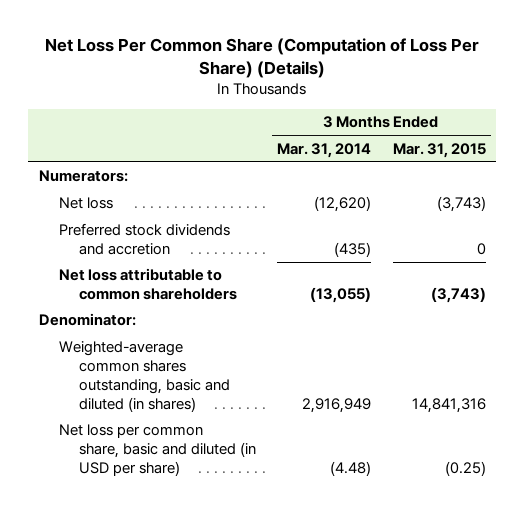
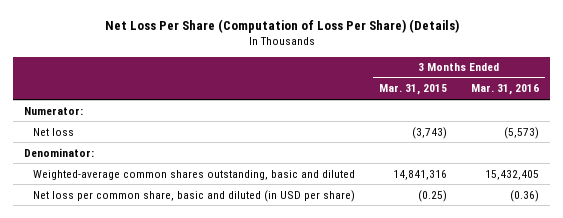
[45,38,480,78] Net Loss Per Common Share (Computation of Loss Per Share) (Details) -> [104,19,459,34] Net Loss Per Share (Computation of Loss Per Share) (Details)
[277,142,372,158] Mar. 31, 2014 -> none
none -> [470,84,539,96] Mar. 31, 2016
[38,170,128,183] Numerators: -> [24,106,84,115] Numerator:
[58,223,230,256] Preferred stock dividends and accretion -> none
[58,268,237,301] Net loss attributable to common shareholders -> none
[58,341,230,413] Weighted-average common shares outstanding, basic and diluted (in shares) -> [32,169,355,180] Weighted-average common shares outstanding, basic and diluted

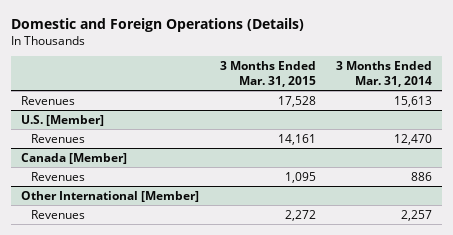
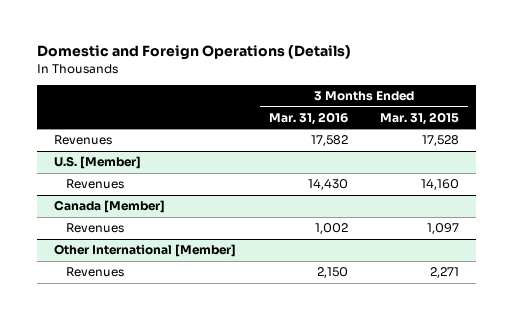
[335,60,432,87] 3 Months Ended Mar. 31, 2014 -> none
none -> [268,111,348,125] Mar. 31, 2016
[277,133,316,145] 14,161 -> [421,179,460,191] 14,160
[284,171,316,183] 1,095 -> [427,223,460,235] 1,097
[284,209,316,221] 2,272 -> [430,267,460,279] 2,271

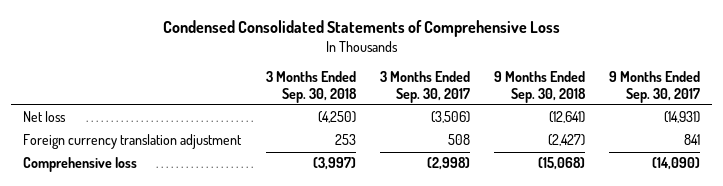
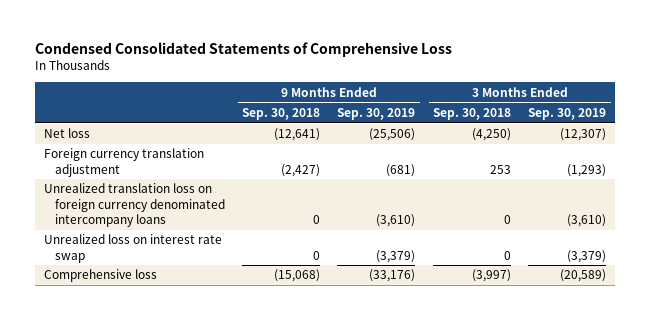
[379,70,470,103] 3 Months Ended Sep. 30, 2017 -> none
[609,70,701,103] 9 Months Ended Sep. 30, 2017 -> none
none -> [337,107,416,120] Sep. 30, 2019
none -> [528,107,607,120] Sep. 30, 2019
none -> [43,183,225,227] Unrealized translation loss on foreign currency denominated intercompany loans
none -> [43,234,222,263] Unrealized loss on interest rate swap

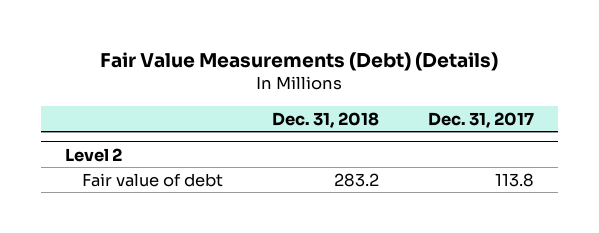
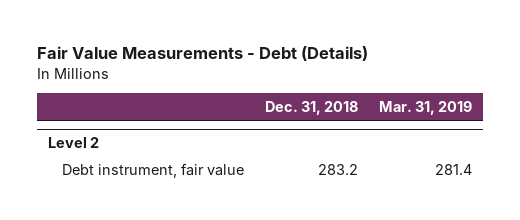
[100,51,499,71] Fair Value Measurements (Debt) (Details) -> [36,46,368,62] Fair Value Measurements - Debt (Details)
[427,111,534,128] Dec. 31, 2017 -> none
none -> [379,100,473,115] Mar. 31, 2019
[81,172,223,187] Fair value of debt -> [61,162,244,178] Debt instrument, fair value

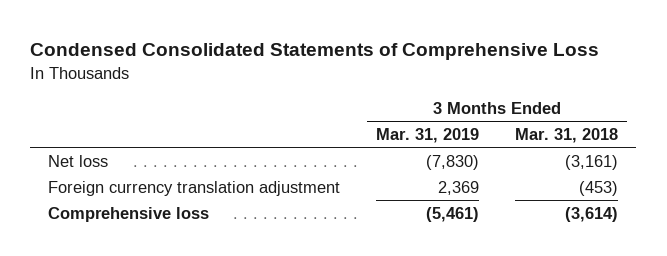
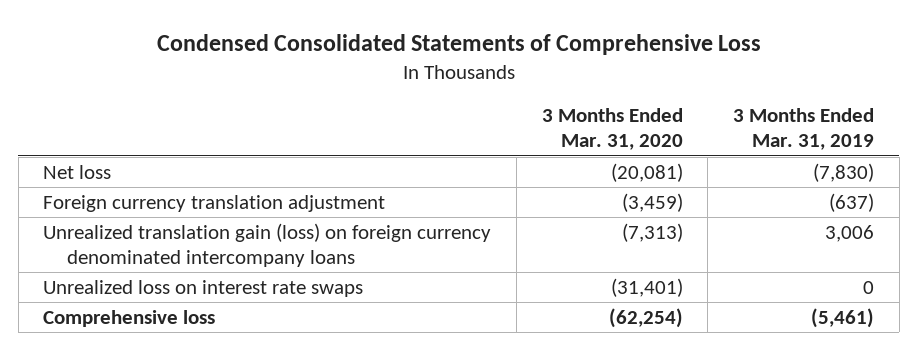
[515,128,619,144] Mar. 31, 2018 -> none
none -> [541,108,683,151] 3 Months Ended Mar. 31, 2020
[438,180,480,195] 2,369 -> [829,192,875,212] (637)
none -> [43,222,492,268] Unrealized translation gain (loss) on foreign currency denominated intercompany loans
none -> [43,279,364,297] Unrealized loss on interest rate swaps

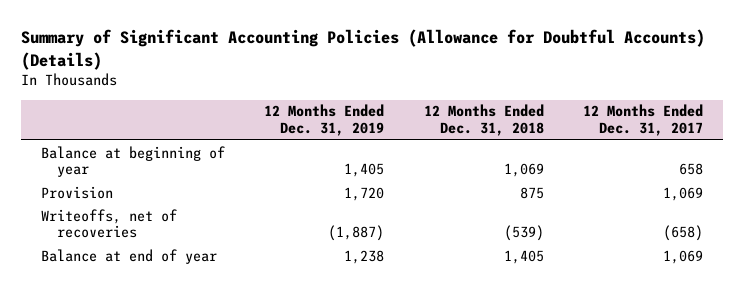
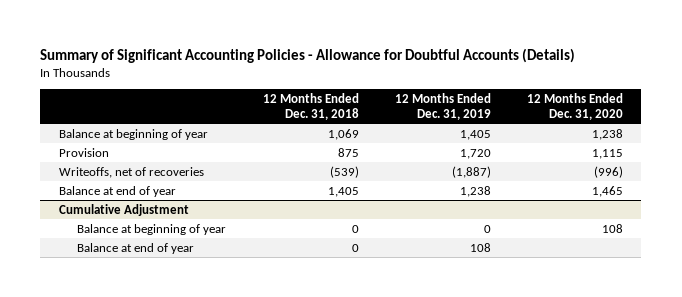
[20,29,705,70] Summary of Significant Accounting Policies (Allowance for Doubtful Accounts) (Details) -> [40,47,576,63] Summary of Significant Accounting Policies - Allowance for Doubtful Accounts (Details)
[583,104,704,137] 12 Months Ended Dec. 31, 2017 -> none
none -> [527,93,624,120] 12 Months Ended Dec. 31, 2020
none -> [58,203,189,216] Cumulative Adjustment
none -> [77,223,227,235] Balance at beginning of year
none -> [77,242,195,254] Balance at end of year

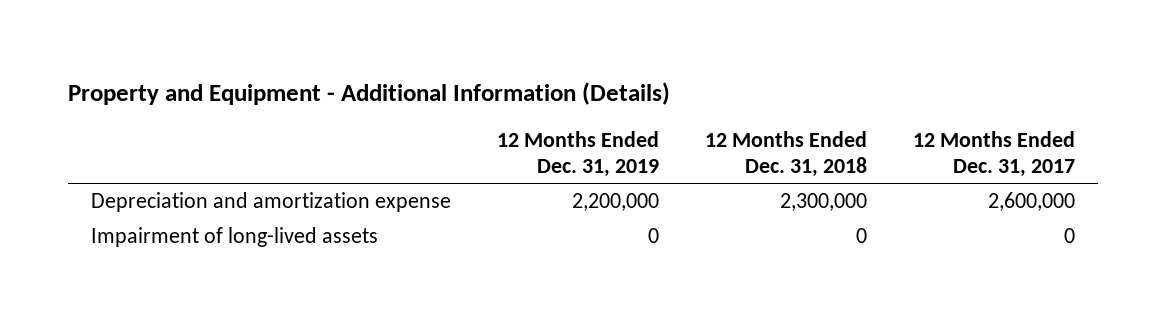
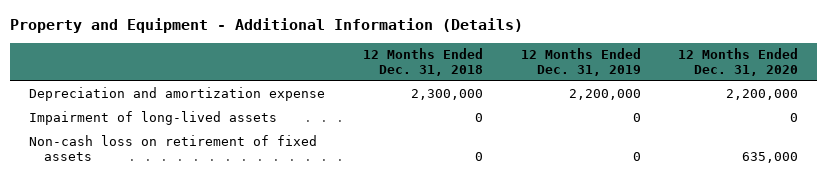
[912,130,1075,177] 12 Months Ended Dec. 31, 2017 -> none
none -> [678,48,799,76] 12 Months Ended Dec. 31, 2020
none -> [29,135,318,162] Non-cash loss on retirement of fixed assets

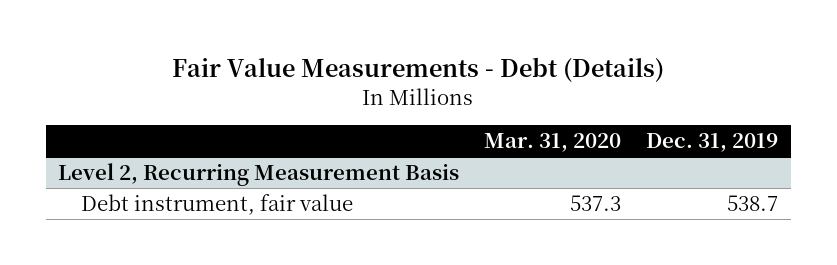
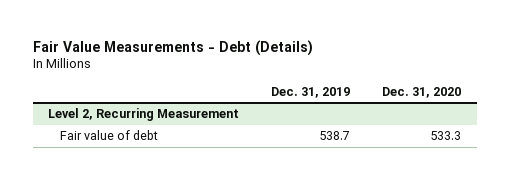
[484,133,622,153] Mar. 31, 2020 -> none
none -> [382,86,462,98] Dec. 31, 2020
[58,162,460,186] Level 2, Recurring Measurement Basis -> [48,108,240,122] Level 2, Recurring Measurement
[80,193,353,215] Debt instrument, fair value -> [60,130,159,141] Fair value of debt

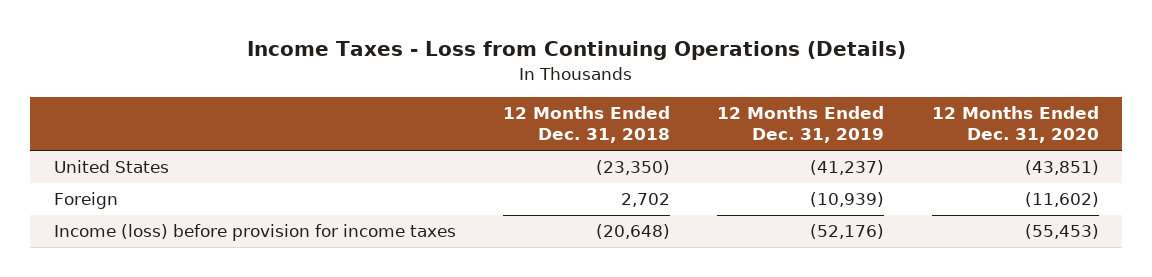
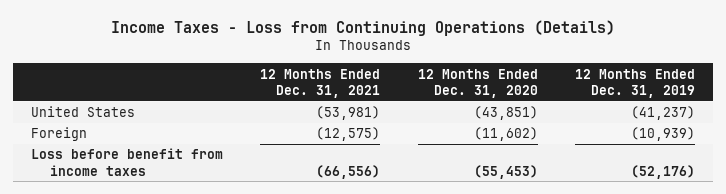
[502,106,670,144] 12 Months Ended Dec. 31, 2018 -> none
none -> [260,68,381,99] 12 Months Ended Dec. 31, 2021
[53,224,456,242] Income (loss) before provision for income taxes -> [31,148,224,176] Loss before benefit from income taxes

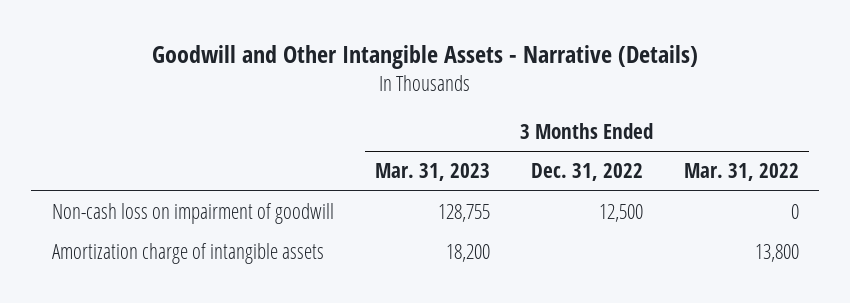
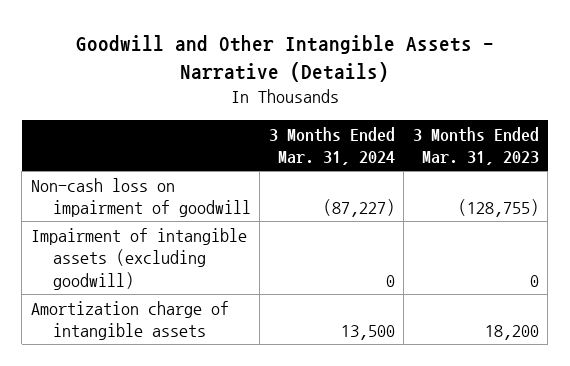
[530,163,643,182] Dec. 31, 2022 -> none
[683,163,799,182] Mar. 31, 2022 -> none
none -> [268,126,395,166] 3 Months Ended Mar. 31, 2024
[437,204,490,223] 128,755 -> [457,199,539,218] (128,755)
none -> [30,227,247,291] Impairment of intangible assets (excluding goodwill)

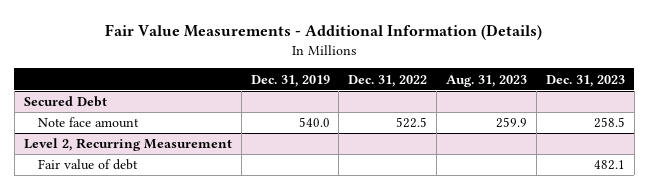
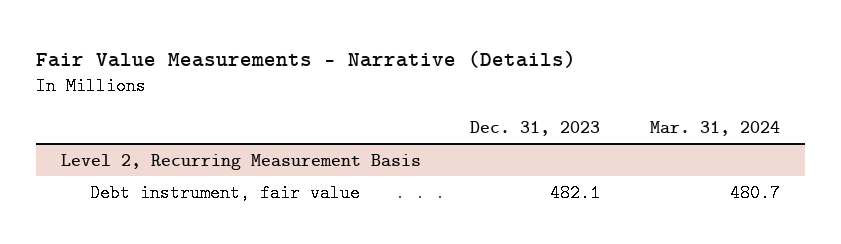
[105,23,543,40] Fair Value Measurements - Additional Information (Details) -> [35,49,576,68] Fair Value Measurements - Narrative (Details)
[250,74,330,87] Dec. 31, 2019 -> none
[348,74,428,87] Dec. 31, 2022 -> none
[446,74,528,87] Aug. 31, 2023 -> none
none -> [650,120,781,136] Mar. 31, 2024
[23,96,107,108] Secured Debt -> none
[38,117,140,129] Note face amount -> none
[23,138,232,152] Level 2, Recurring Measurement -> [60,154,421,171] Level 2, Recurring Measurement Basis
[38,159,139,171] Fair value of debt -> [89,184,360,203] Debt instrument, fair value

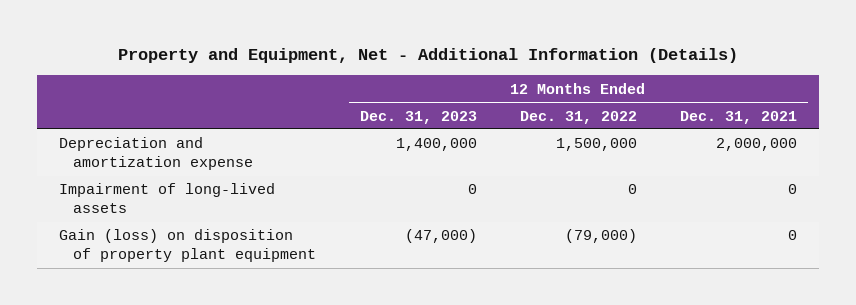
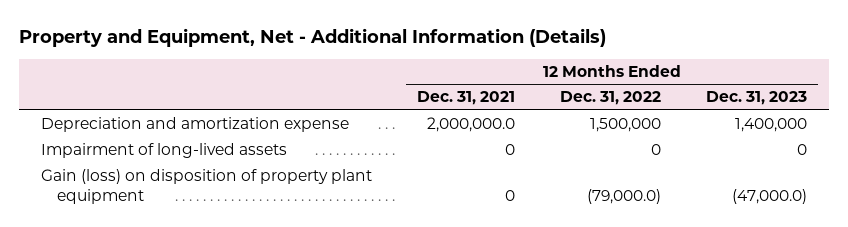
[716,138,798,152] 2,000,000 -> [427,117,516,133] 2,000,000.0
[404,229,477,244] (47,000) -> [731,188,807,204] (47,000.0)
[564,229,637,244] (79,000) -> [587,188,662,204] (79,000.0)

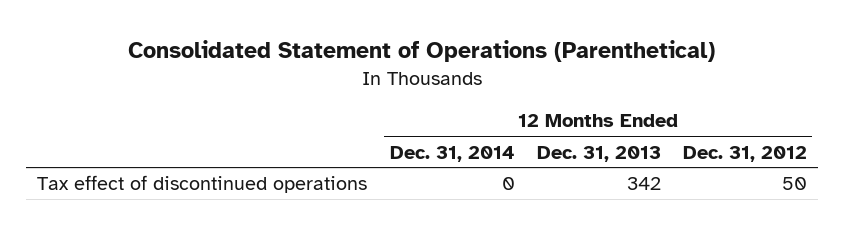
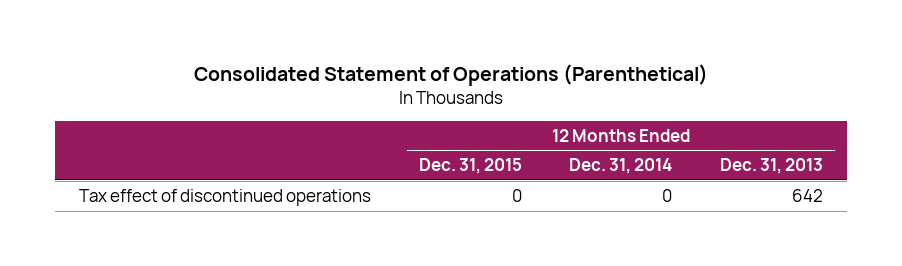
[682,145,807,162] Dec. 31, 2012 -> none
none -> [418,158,522,175] Dec. 31, 2015
[626,177,661,191] 342 -> [791,188,823,202] 642

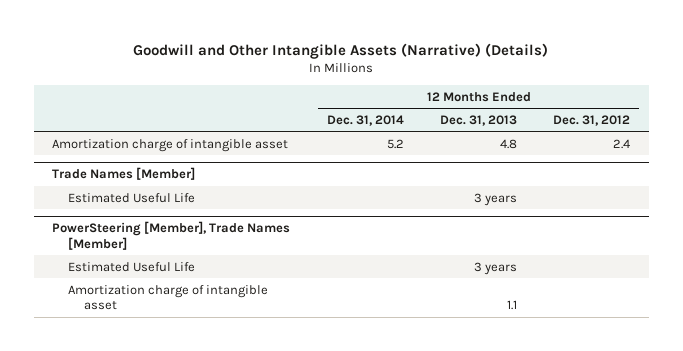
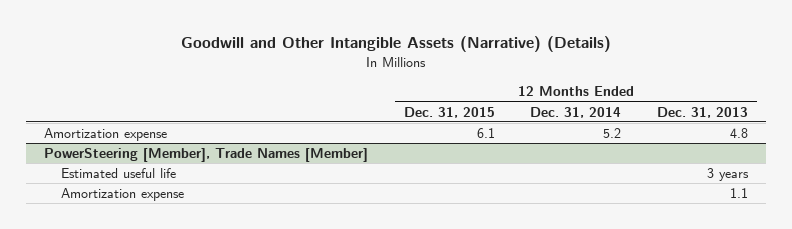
[553,114,631,126] Dec. 31, 2012 -> none
none -> [403,106,495,118] Dec. 31, 2015
[52,167,196,181] Trade Names [Member] -> none
[68,192,196,203] Estimated Useful Life -> none
[52,138,289,152] Amortization charge of intangible asset -> [44,128,168,142] Amortization expense
[68,261,196,272] Estimated Useful Life -> [60,168,176,179] Estimated useful life
[68,284,269,311] Amortization charge of intangible asset -> [60,188,184,202] Amortization expense

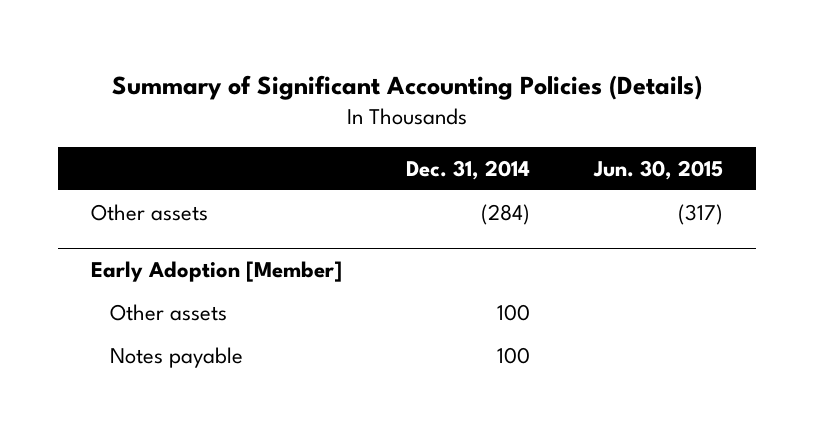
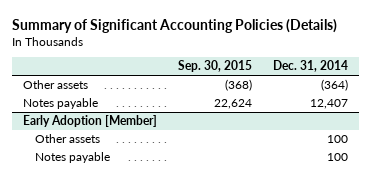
[593,159,724,180] Jun. 30, 2015 -> none
none -> [177,60,252,73] Sep. 30, 2015
[481,203,531,225] (284) -> [321,79,349,92] (364)
none -> [22,98,98,110] Notes payable

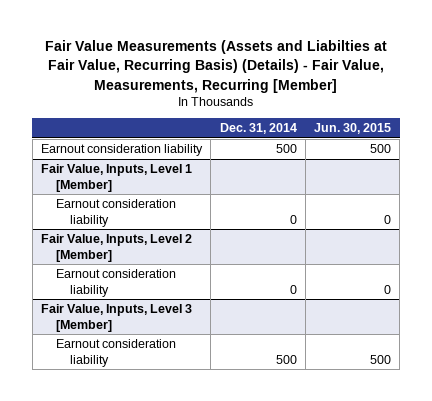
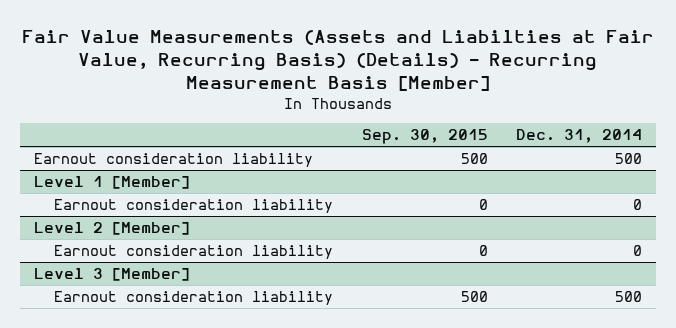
[45,40,388,93] Fair Value Measurements (Assets and Liabilties at Fair Value, Recurring Basis) (Details) - Fair Value, Measurements, Recurring [Member] -> [22,30,655,91] Fair Value Measurements (Assets and Liabilties at Fair Value, Recurring Basis) (Details) - Recurring Measurement Basis [Member]
[314,123,392,135] Jun. 30, 2015 -> none
none -> [361,129,488,145] Sep. 30, 2015
[41,164,193,192] Fair Value, Inputs, Level 1 [Member] -> [34,176,191,190] Level 1 [Member]
[41,234,193,262] Fair Value, Inputs, Level 2 [Member] -> [34,222,191,236] Level 2 [Member]
[41,304,193,332] Fair Value, Inputs, Level 3 [Member] -> [34,268,191,282] Level 3 [Member]

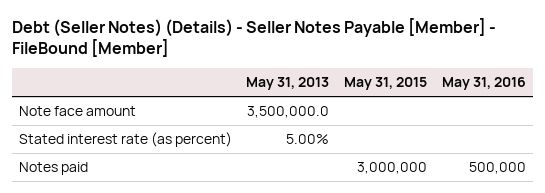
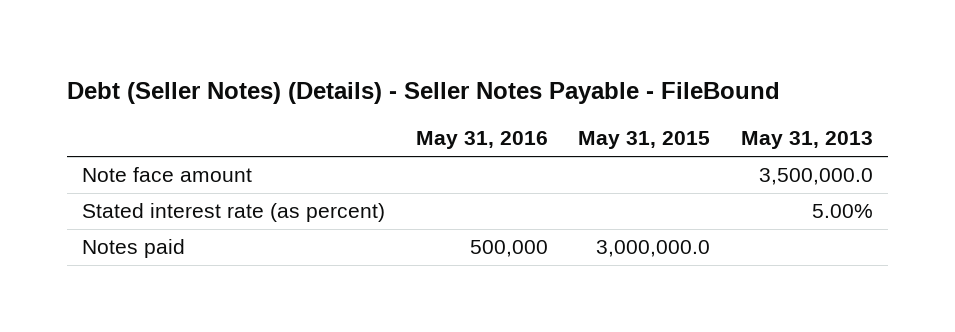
[11,18,496,58] Debt (Seller Notes) (Details) - Seller Notes Payable [Member] - FileBound [Member] -> [66,82,780,105] Debt (Seller Notes) (Details) - Seller Notes Payable - FileBound
[357,162,428,175] 3,000,000 -> [596,240,711,258] 3,000,000.0

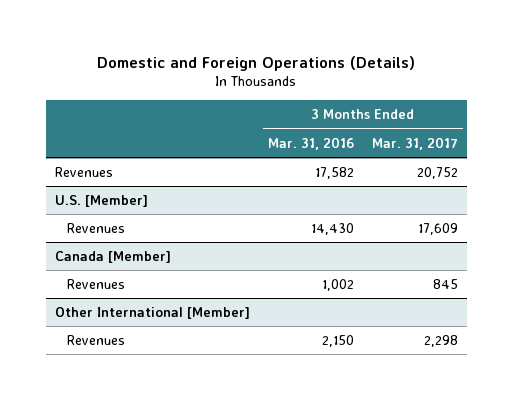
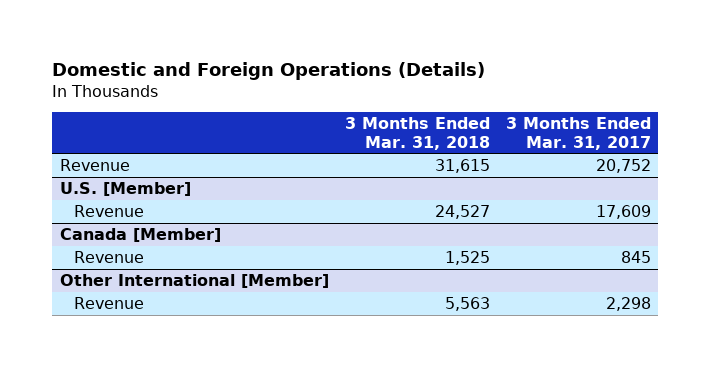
[267,136,354,150] Mar. 31, 2016 -> none
none -> [344,117,490,150] 3 Months Ended Mar. 31, 2018
[54,166,113,177] Revenues -> [60,159,131,172] Revenue
[67,222,126,233] Revenues -> [74,205,145,218] Revenue
[67,278,126,289] Revenues -> [74,251,145,264] Revenue
[67,334,126,345] Revenues -> [74,297,145,310] Revenue

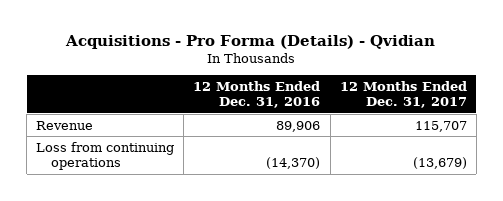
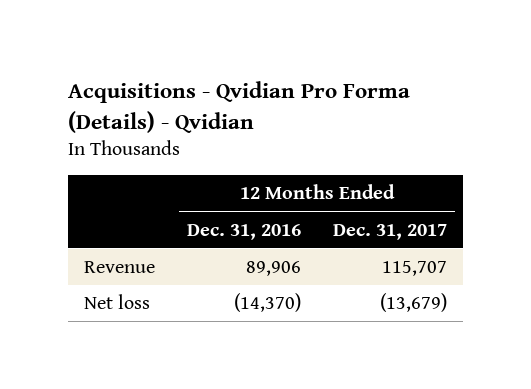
[65,34,436,49] Acquisitions - Pro Forma (Details) - Qvidian -> [67,81,410,133] Acquisitions - Qvidian Pro Forma (Details) - Qvidian
[36,141,175,171] Loss from continuing operations -> [83,294,150,310] Net loss

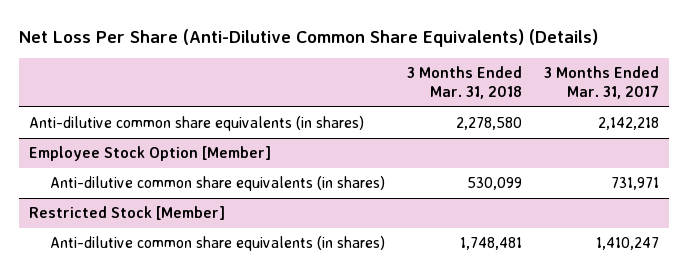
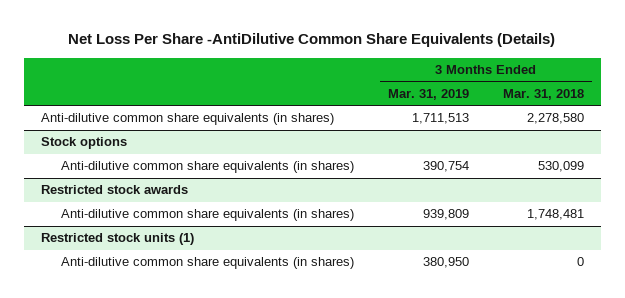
[18,28,598,47] Net Loss Per Share (Anti-Dilutive Common Share Equivalents) (Details) -> [68,33,556,48] Net Loss Per Share -AntiDilutive Common Share Equivalents (Details)
[543,66,659,100] 3 Months Ended Mar. 31, 2017 -> none
none -> [388,88,470,100] Mar. 31, 2019
[29,146,272,162] Employee Stock Option [Member] -> [40,137,127,150] Stock options
[29,206,226,221] Restricted Stock [Member] -> [40,185,188,195] Restricted stock awards
none -> [40,233,194,246] Restricted stock units (1)
none -> [61,257,355,270] Anti-dilutive common share equivalents (in shares)

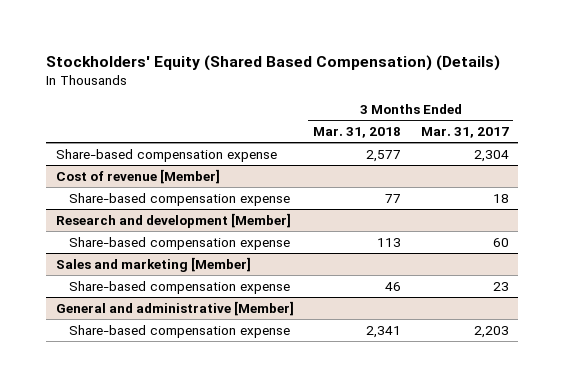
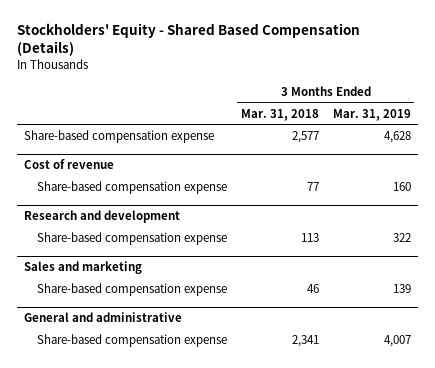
[46,54,501,71] Stockholders' Equity (Shared Based Compensation) (Details) -> [17,23,361,57] Stockholders' Equity - Shared Based Compensation (Details)
[420,126,509,138] Mar. 31, 2017 -> none
none -> [332,108,411,121] Mar. 31, 2019
[55,168,220,184] Cost of revenue [Member] -> [24,159,115,170] Cost of revenue
[55,212,291,228] Research and development [Member] -> [24,210,181,224] Research and development
[55,256,251,272] Sales and marketing [Member] -> [24,261,143,275] Sales and marketing
[55,300,294,316] General and administrative [Member] -> [24,312,183,323] General and administrative

